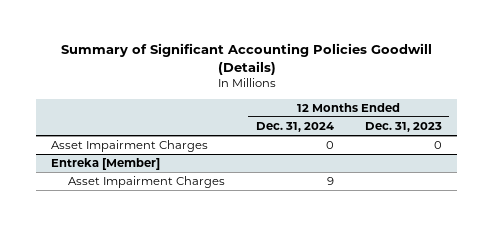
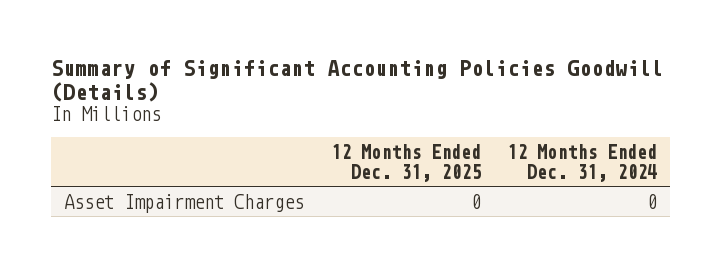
[364,122,442,133] Dec. 31, 2023 -> none
none -> [330,143,481,182] 12 Months Ended Dec. 31, 2025
[51,158,161,171] Entreka [Member] -> none
[67,176,225,189] Asset Impairment Charges -> none

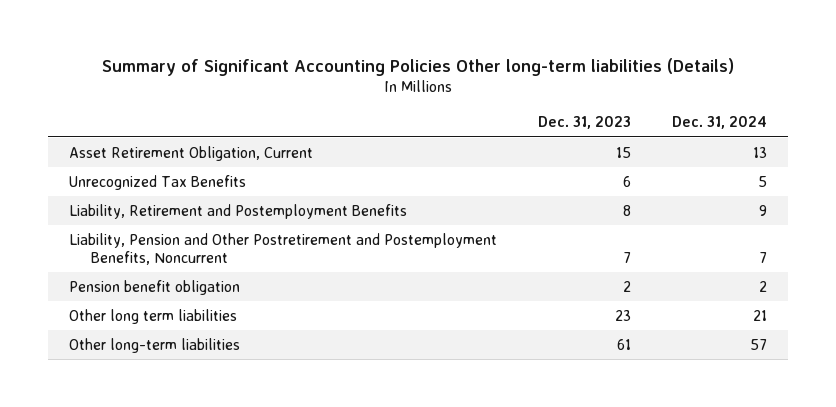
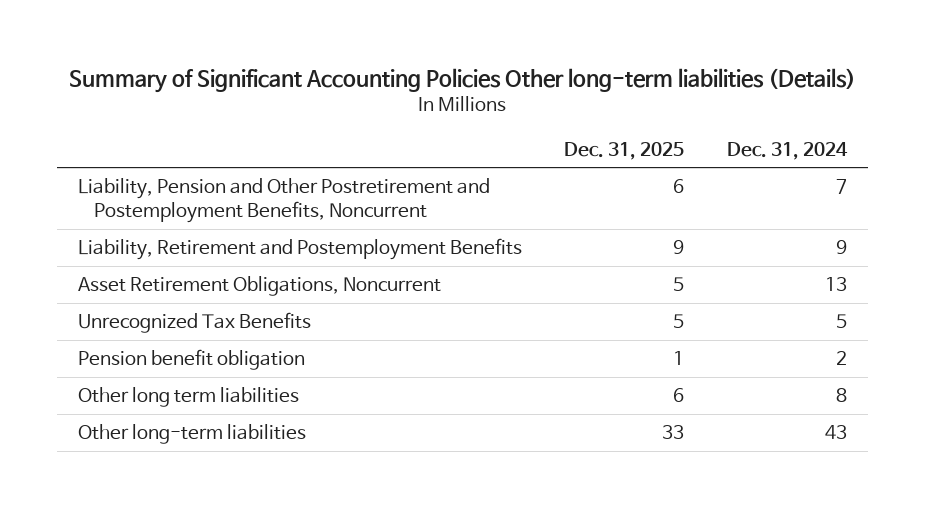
[538,116,632,130] Dec. 31, 2023 -> none
none -> [564,141,685,160] Dec. 31, 2025
[68,145,313,161] Asset Retirement Obligation, Current -> none
[68,203,407,219] Liability, Retirement and Postemployment Benefits -> [77,238,522,261] Liability, Retirement and Postemployment Benefits
none -> [77,276,441,297] Asset Retirement Obligations, Noncurrent
[68,174,246,190] Unrecognized Tax Benefits -> [77,312,311,334] Unrecognized Tax Benefits
[753,309,768,321] 21 -> [835,388,847,403] 8
[750,338,768,350] 57 -> [824,425,847,440] 43

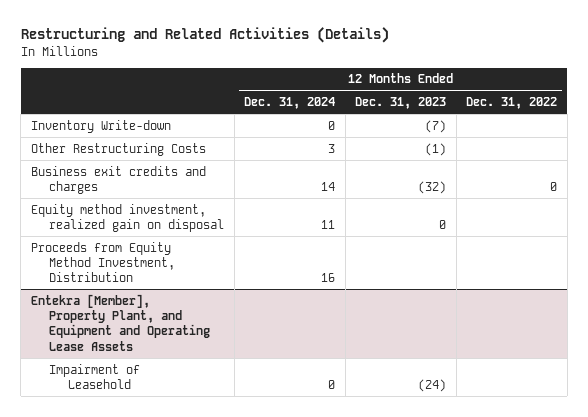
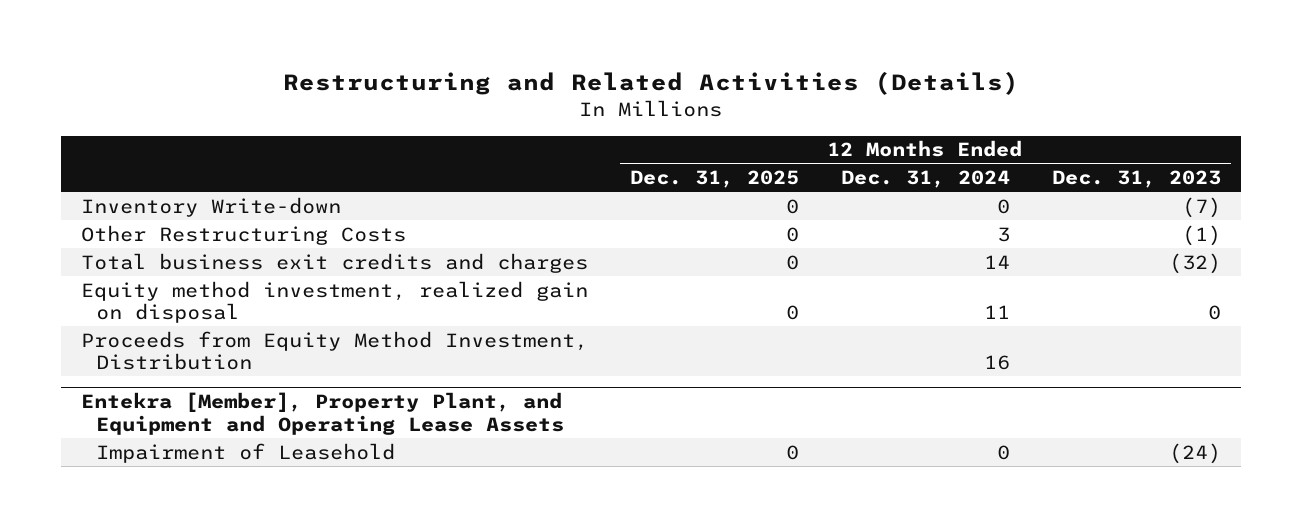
[466,96,558,109] Dec. 31, 2022 -> none
none -> [630,170,800,189] Dec. 31, 2025
[30,165,206,194] Business exit credits and charges -> [81,252,589,273] Total business exit credits and charges

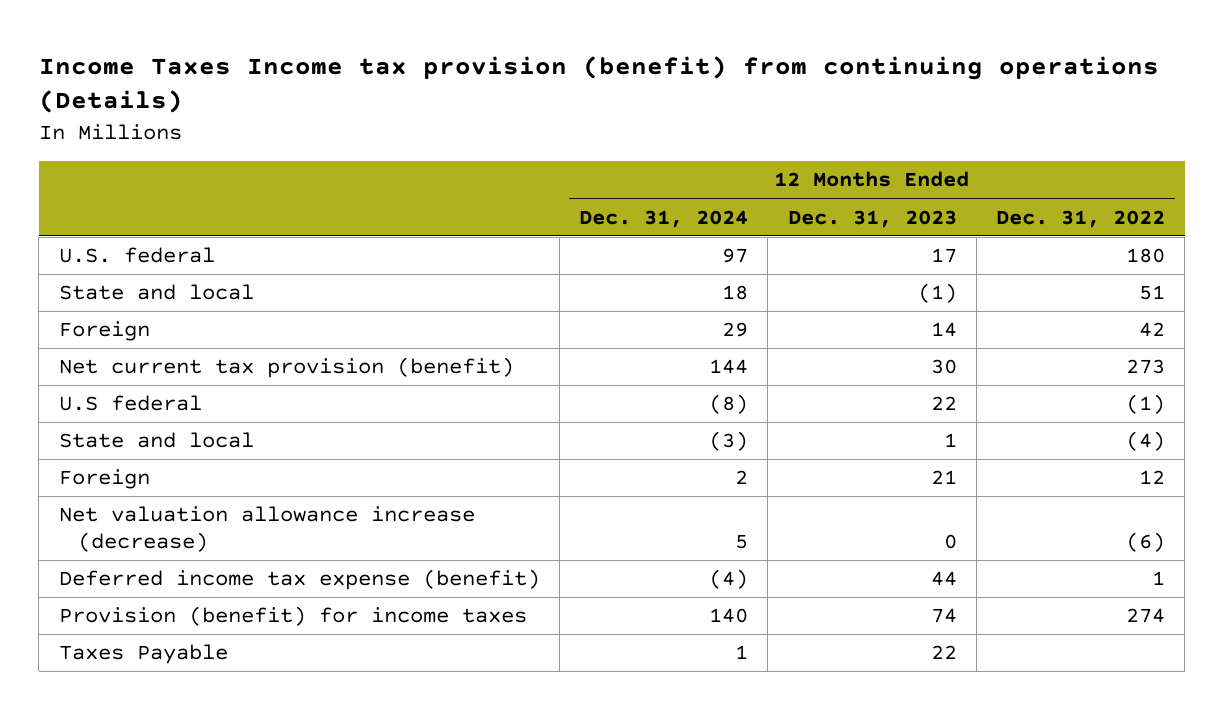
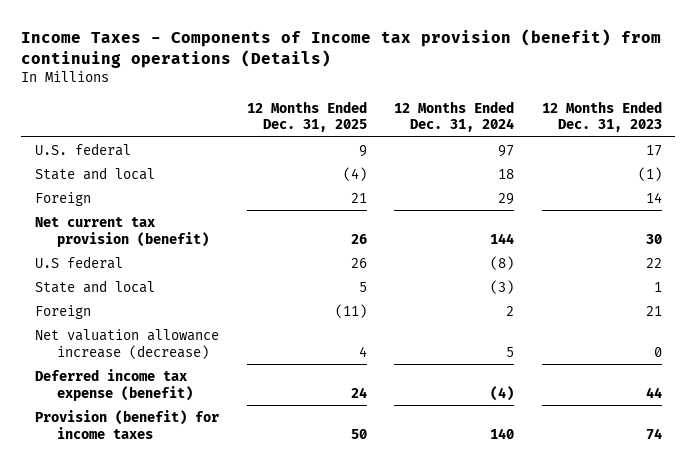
[38,55,1159,114] Income Taxes Income tax provision (benefit) from continuing operations (Details) -> [21,28,662,68] Income Taxes - Components of Income tax provision (benefit) from continuing operations (Details)
[996,209,1166,228] Dec. 31, 2022 -> none
none -> [246,100,367,133] 12 Months Ended Dec. 31, 2025
[58,644,228,665] Taxes Payable -> none

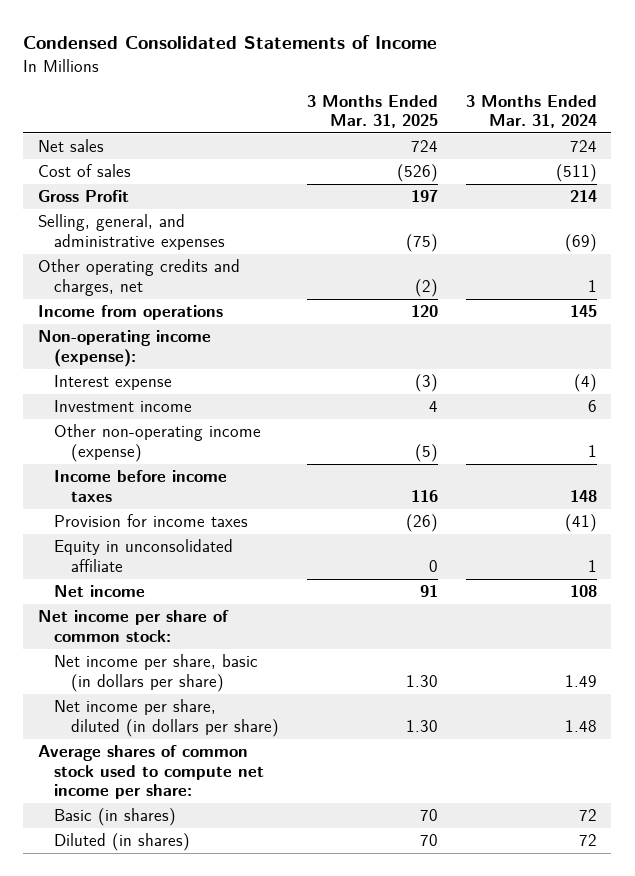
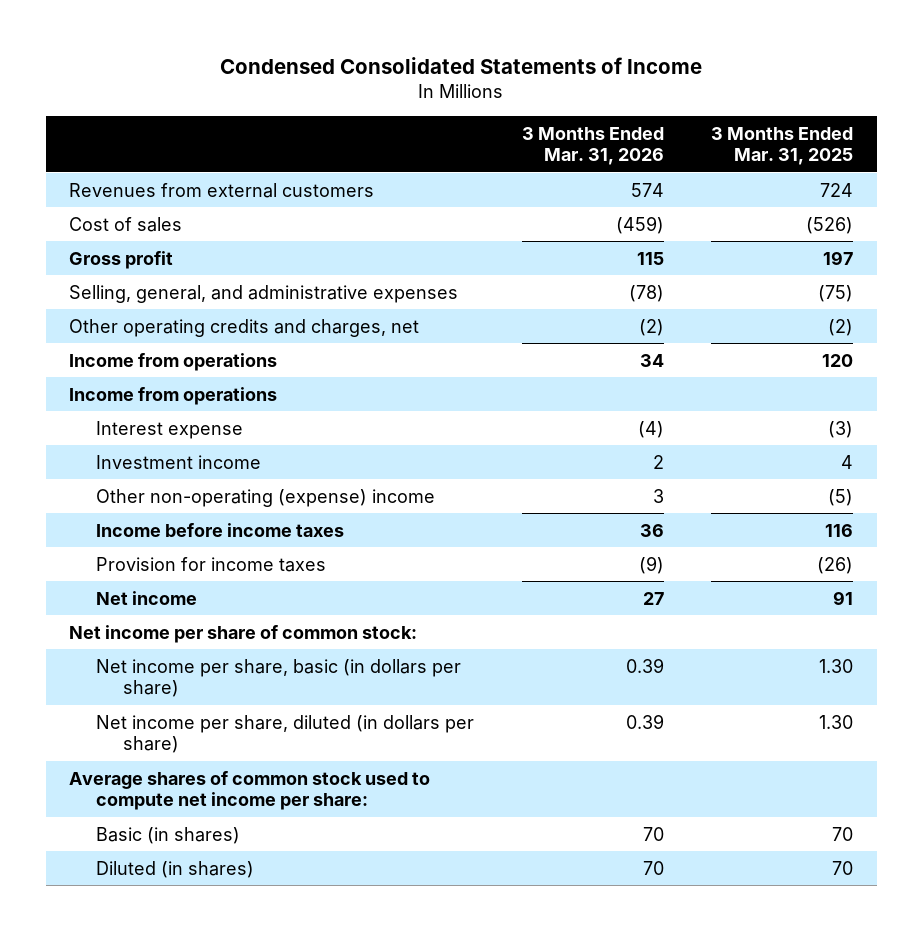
[466,94,598,128] 3 Months Ended Mar. 31, 2024 -> none
none -> [521,126,664,166] 3 Months Ended Mar. 31, 2026
[37,139,104,153] Net sales -> [69,182,375,198] Revenues from external customers
[37,190,129,203] Gross Profit -> [69,250,174,269] Gross profit
[37,330,211,367] Non-operating income (expense): -> [69,386,278,405] Income from operations
[54,424,262,462] Other non-operating income (expense) -> [96,488,436,507] Other non-operating (expense) income
[54,539,234,572] Equity in unconsolidated affiliate -> none

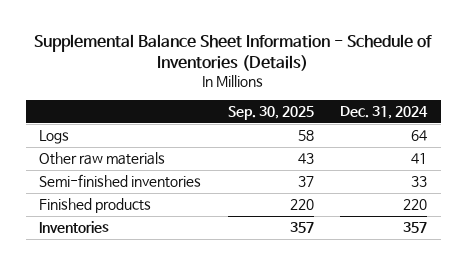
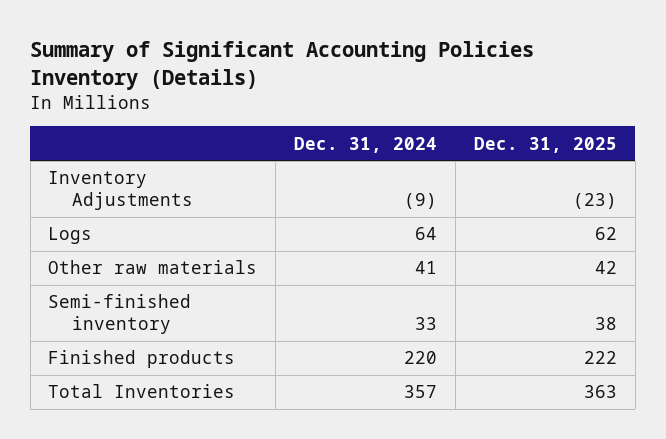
[34,33,433,71] Supplemental Balance Sheet Information - Schedule of Inventories (Details) -> [30,41,535,90] Summary of Significant Accounting Policies Inventory (Details)
[227,106,314,121] Sep. 30, 2025 -> none
none -> [474,136,618,153] Dec. 31, 2025
none -> [48,171,194,211] Inventory Adjustments
[39,174,202,189] Semi-finished inventories -> [48,294,192,335] Semi-finished inventory
[39,221,110,234] Inventories -> [48,384,236,399] Total Inventories

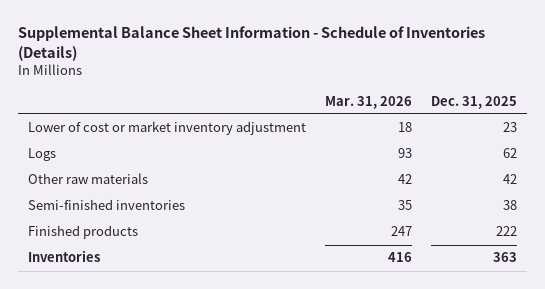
[30,41,535,90] Summary of Significant Accounting Policies Inventory (Details) -> [18,26,486,62] Supplemental Balance Sheet Information - Schedule of Inventories (Details)
[294,136,438,153] Dec. 31, 2024 -> none
none -> [324,95,412,109] Mar. 31, 2026
[48,171,194,211] Inventory Adjustments -> [27,121,306,136] Lower of cost or market inventory adjustment
[573,193,618,210] (23) -> [503,122,518,133] 23
[48,294,192,335] Semi-finished inventory -> [27,199,185,211] Semi-finished inventories
[48,384,236,399] Total Inventories -> [27,250,100,263] Inventories

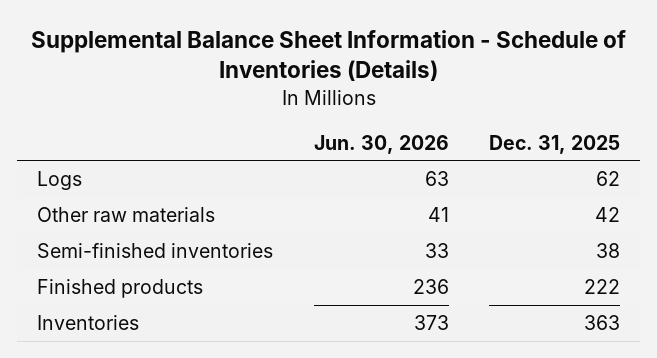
[324,95,412,109] Mar. 31, 2026 -> none
none -> [313,134,449,154] Jun. 30, 2026
[27,121,306,136] Lower of cost or market inventory adjustment -> none

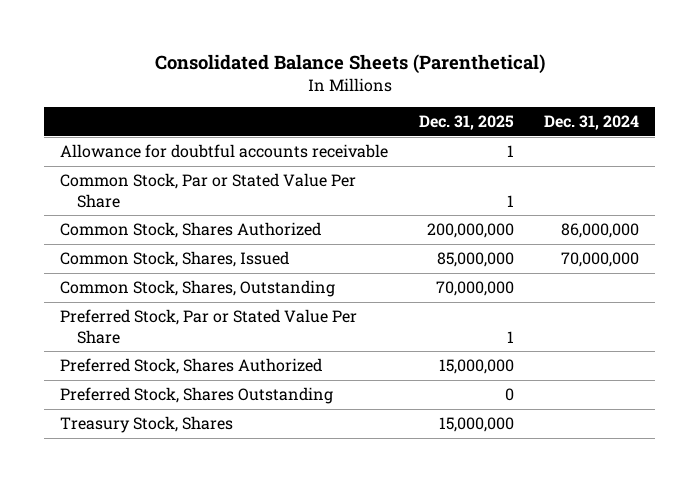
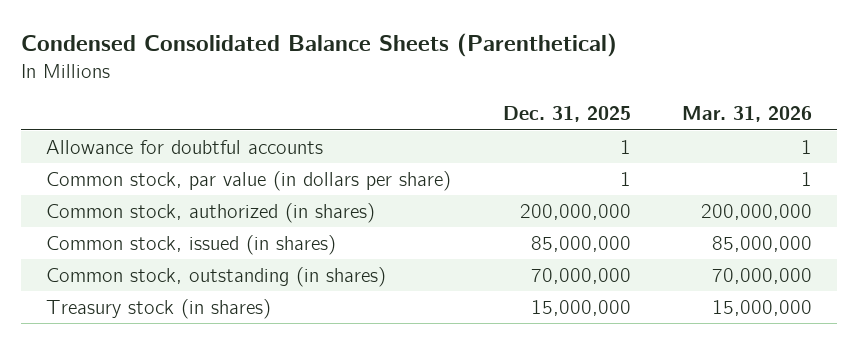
[154,54,545,75] Consolidated Balance Sheets (Parenthetical) -> [20,33,617,58] Condensed Consolidated Balance Sheets (Parenthetical)
[544,115,640,131] Dec. 31, 2024 -> none
none -> [681,106,812,123] Mar. 31, 2026
[59,309,357,344] Preferred Stock, Par or Stated Value Per Share -> none
[59,358,322,375] Preferred Stock, Shares Authorized -> none
[59,387,333,405] Preferred Stock, Shares Outstanding -> none
[59,144,388,159] Allowance for doubtful accounts receivable -> [46,139,324,154] Allowance for doubtful accounts
[59,173,356,208] Common Stock, Par or Stated Value Per Share -> [46,170,452,191] Common stock, par value (in dollars per share)
[59,222,321,239] Common Stock, Shares Authorized -> [46,202,376,223] Common stock, authorized (in shares)
[59,251,289,268] Common Stock, Shares, Issued -> [46,234,337,255] Common stock, issued (in shares)
[59,280,335,298] Common Stock, Shares, Outstanding -> [46,266,387,287] Common stock, outstanding (in shares)
[59,416,233,434] Treasury Stock, Shares -> [46,298,272,319] Treasury stock (in shares)

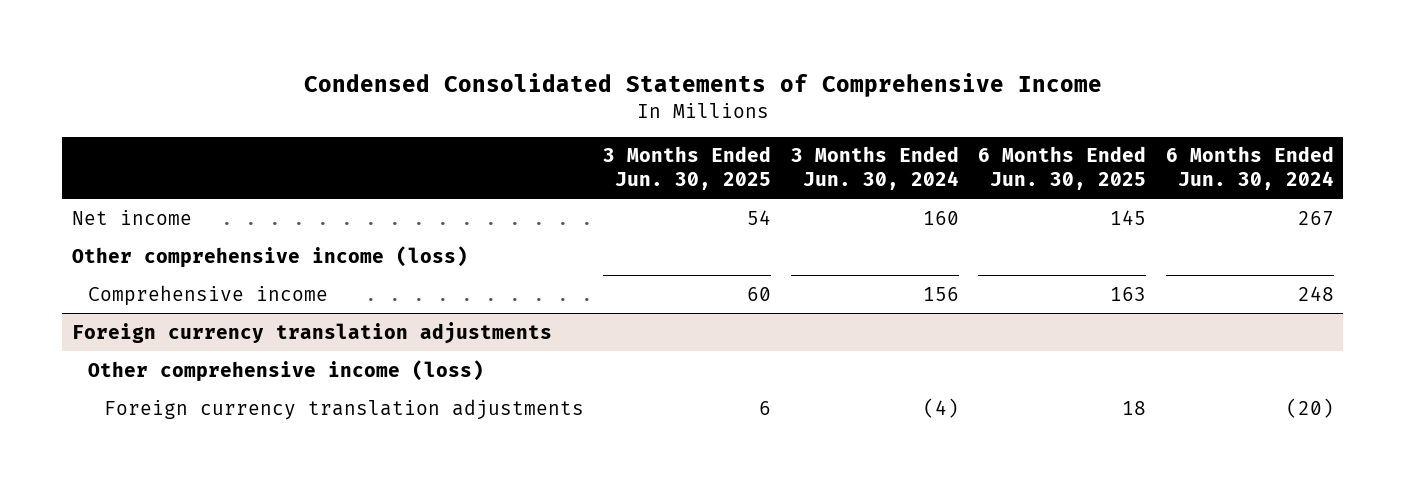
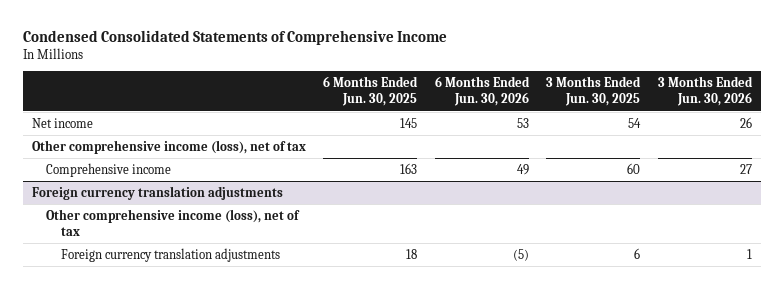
[790,146,959,190] 3 Months Ended Jun. 30, 2024 -> none
[1165,146,1334,190] 6 Months Ended Jun. 30, 2024 -> none
none -> [434,76,530,107] 6 Months Ended Jun. 30, 2026
none -> [658,76,754,107] 3 Months Ended Jun. 30, 2026
[71,245,468,268] Other comprehensive income (loss) -> [31,139,306,154] Other comprehensive income (loss), net of tax
[87,359,484,382] Other comprehensive income (loss) -> [46,208,301,236] Other comprehensive income (loss), net of tax

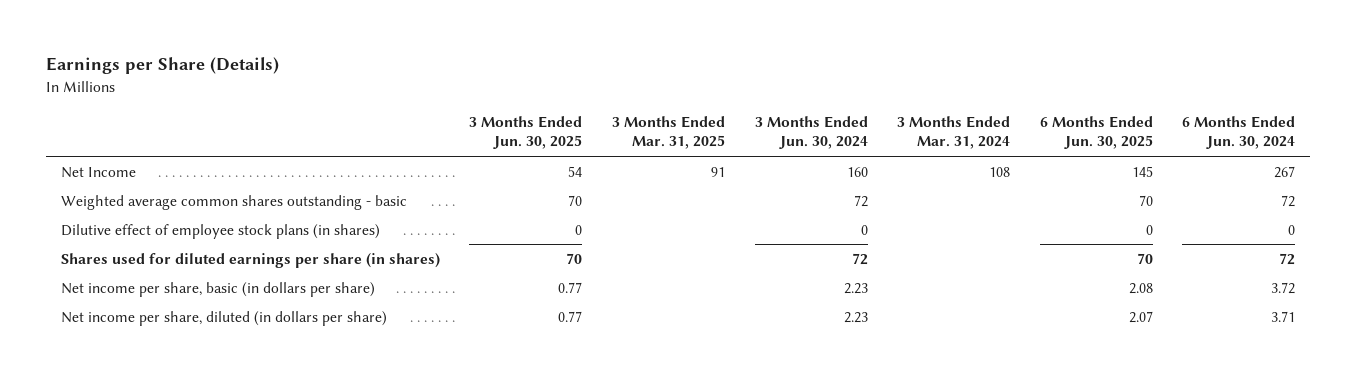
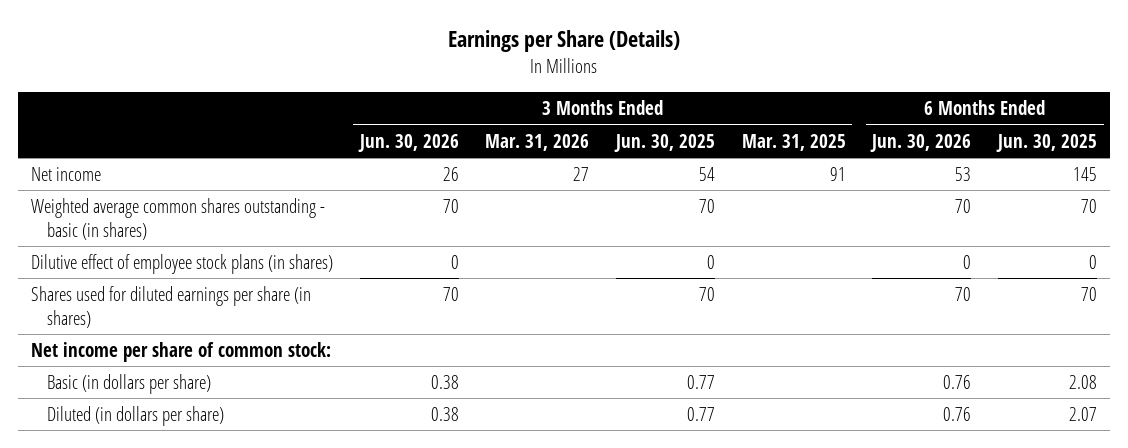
[754,116,868,150] 3 Months Ended Jun. 30, 2024 -> none
[897,116,1011,150] 3 Months Ended Mar. 31, 2024 -> none
[1182,116,1296,150] 6 Months Ended Jun. 30, 2024 -> none
none -> [357,133,459,152] Jun. 30, 2026
none -> [485,133,590,151] Mar. 31, 2026
none -> [870,133,972,152] Jun. 30, 2026
[60,166,136,178] Net Income -> [31,167,102,182] Net income
[60,194,407,210] Weighted average common shares outstanding - basic -> [31,198,326,240] Weighted average common shares outstanding - basic (in shares)
none -> [31,342,332,363] Net income per share of common stock:
[60,281,375,297] Net income per share, basic (in dollars per share) -> [47,374,212,395] Basic (in dollars per share)
[60,310,387,326] Net income per share, diluted (in dollars per share) -> [47,406,225,427] Diluted (in dollars per share)

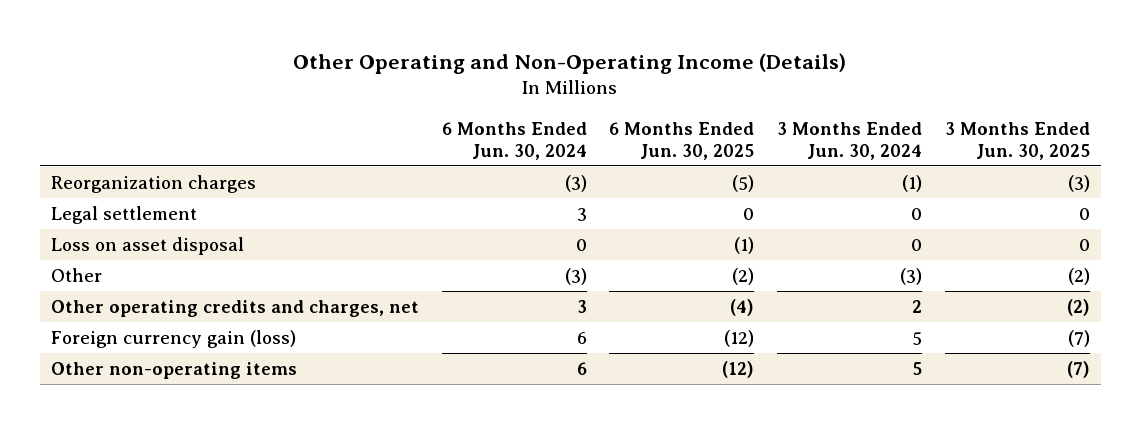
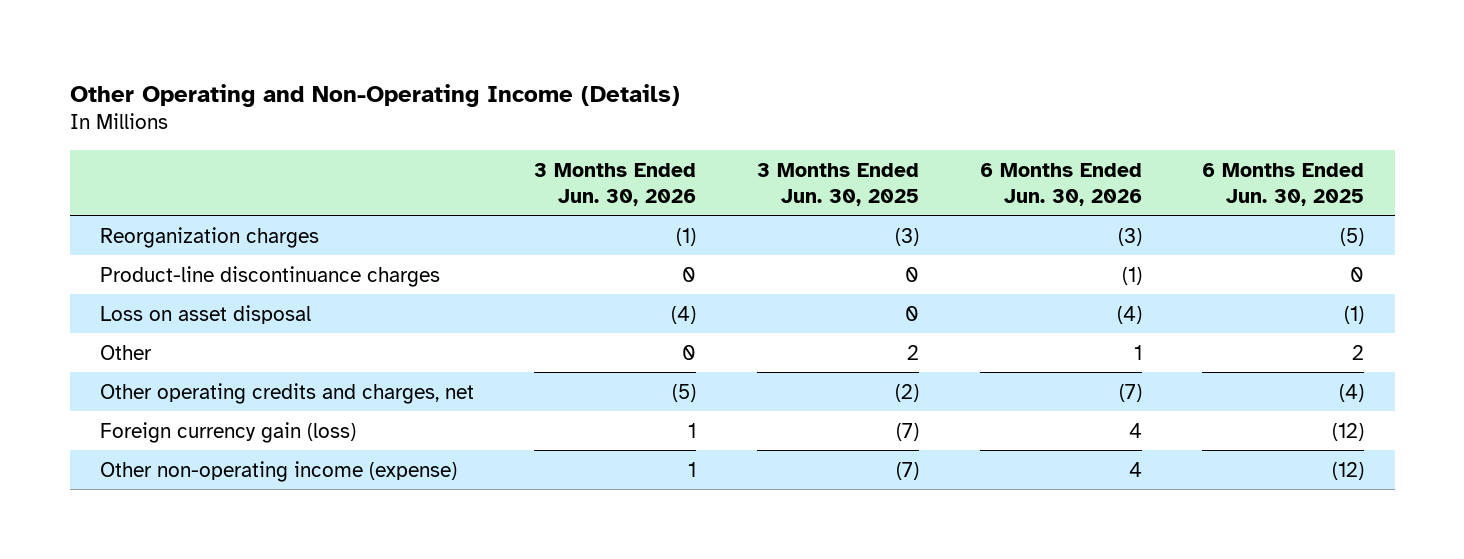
[441,121,587,160] 6 Months Ended Jun. 30, 2024 -> none
[777,121,923,160] 3 Months Ended Jun. 30, 2024 -> none
none -> [534,162,697,206] 3 Months Ended Jun. 30, 2026
none -> [979,162,1142,206] 6 Months Ended Jun. 30, 2026
[51,205,198,224] Legal settlement -> none
none -> [99,265,440,287] Product-line discontinuance charges
[732,267,755,285] (2) -> [1352,344,1365,360] 2
[1067,267,1090,285] (2) -> [907,344,920,360] 2
[51,361,298,379] Other non-operating items -> [99,460,457,482] Other non-operating income (expense)

